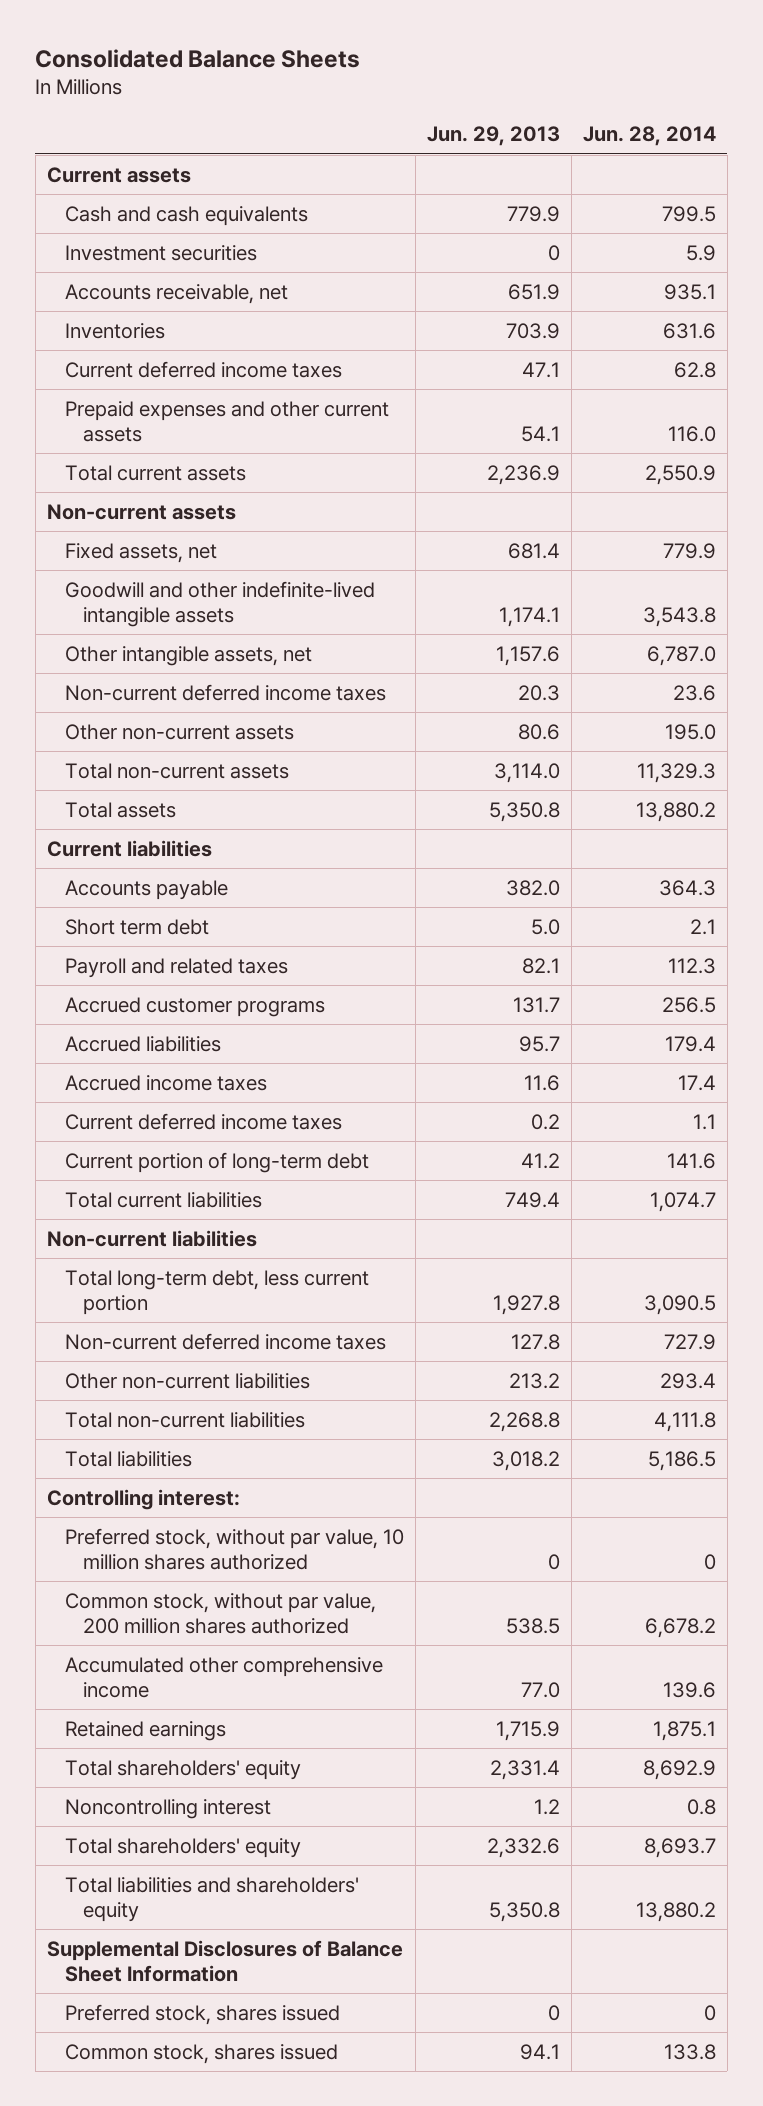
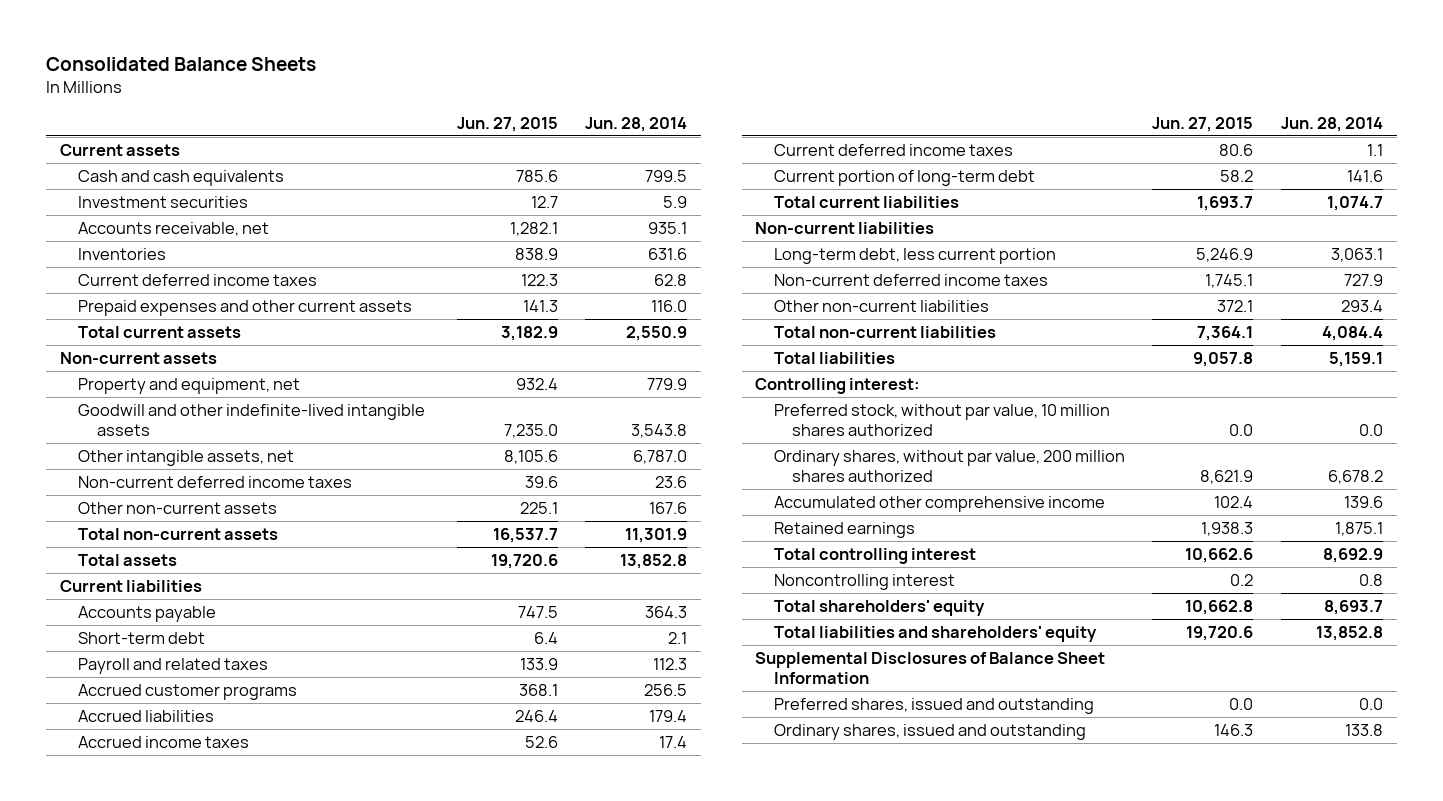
[427,126,561,147] Jun. 29, 2013 -> none
none -> [456,116,558,132] Jun. 27, 2015
[65,542,218,563] Fixed assets, net -> [78,377,301,394] Property and equipment, net
[664,723,716,740] 195.0 -> [649,501,688,514] 167.6
[636,762,716,783] 11,329.3 -> [625,527,688,543] 11,301.9
[635,801,716,822] 13,880.2 -> [620,553,688,569] 13,852.8
[65,918,210,935] Short term debt -> [78,631,206,644] Short-term debt
[65,1269,370,1315] Total long-term debt, less current portion -> [773,247,1056,264] Long-term debt, less current portion
[643,1294,716,1315] 3,090.5 -> [1330,247,1383,262] 3,063.1
[653,1411,716,1432] 4,111.8 -> [1321,325,1383,341] 4,084.4
[647,1450,716,1471] 5,186.5 -> [1328,351,1383,367] 5,159.1
[703,1553,716,1570] 0 -> [1358,424,1383,437] 0.0
[65,1592,377,1634] Common stock, without par value, 200 million shares authorized -> [773,449,1125,483] Ordinary shares, without par value, 200 million shares authorized
[65,1759,302,1780] Total shareholders' equity -> [773,547,976,564] Total controlling interest
[635,1901,716,1922] 13,880.2 -> [1315,625,1383,641] 13,852.8
[65,2003,341,2025] Preferred stock, shares issued -> [773,697,1094,714] Preferred shares, issued and outstanding
[703,2004,716,2021] 0 -> [1358,697,1383,710] 0.0
[65,2043,339,2064] Common stock, shares issued -> [773,723,1086,740] Ordinary shares, issued and outstanding

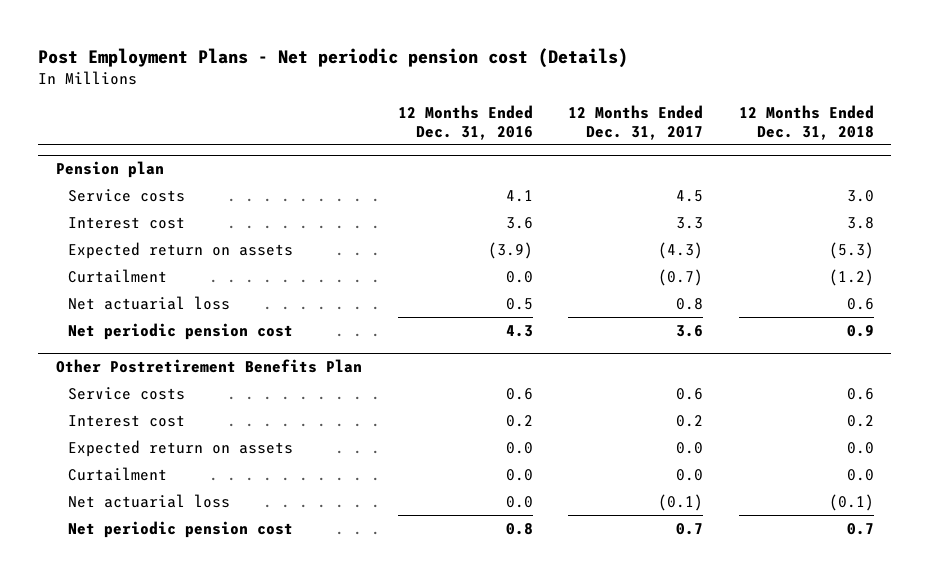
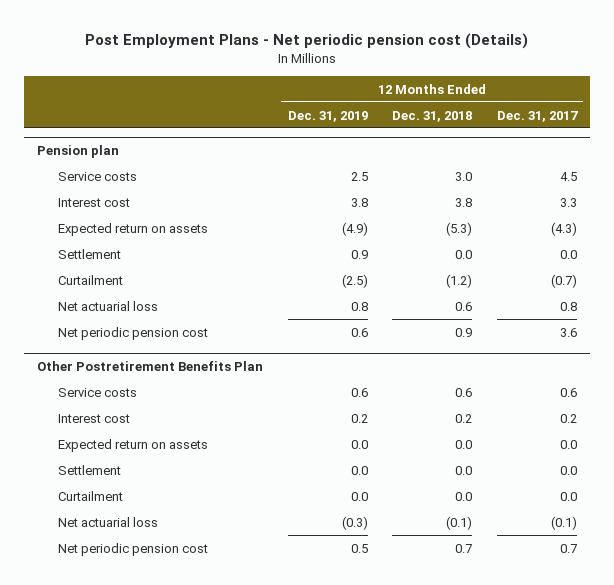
[397,105,533,140] 12 Months Ended Dec. 31, 2016 -> none
none -> [287,110,368,122] Dec. 31, 2019
none -> [57,248,121,259] Settlement
none -> [57,464,121,475] Settlement

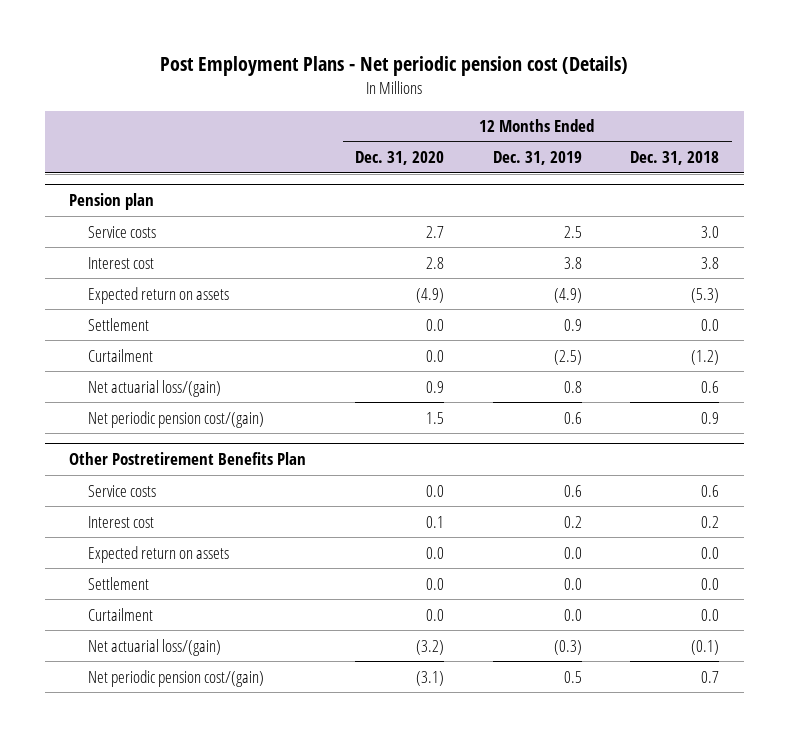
[497,110,579,122] Dec. 31, 2017 -> none
none -> [355,151,445,166] Dec. 31, 2020
[57,300,158,311] Net actuarial loss -> [87,379,221,397] Net actuarial loss/(gain)
[57,326,208,340] Net periodic pension cost -> [87,410,264,428] Net periodic pension cost/(gain)
[57,516,158,527] Net actuarial loss -> [87,638,221,656] Net actuarial loss/(gain)
[57,542,208,556] Net periodic pension cost -> [87,669,264,687] Net periodic pension cost/(gain)

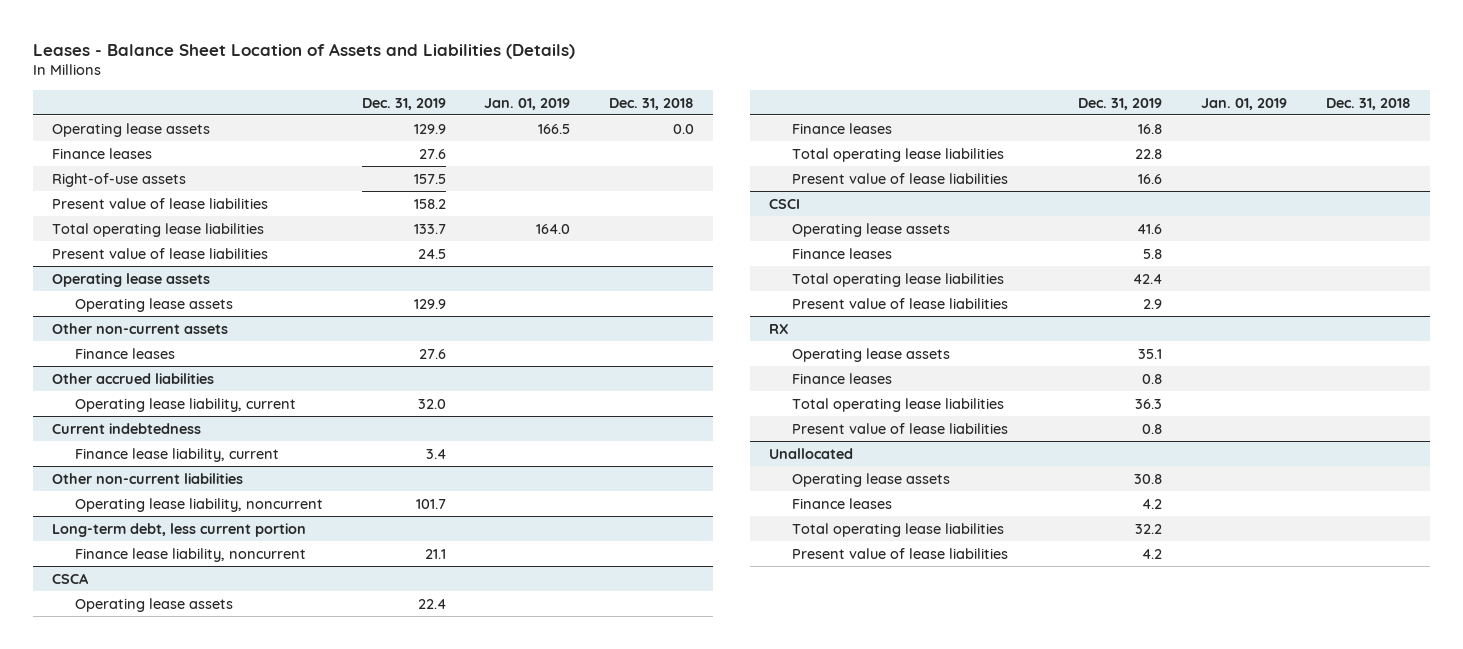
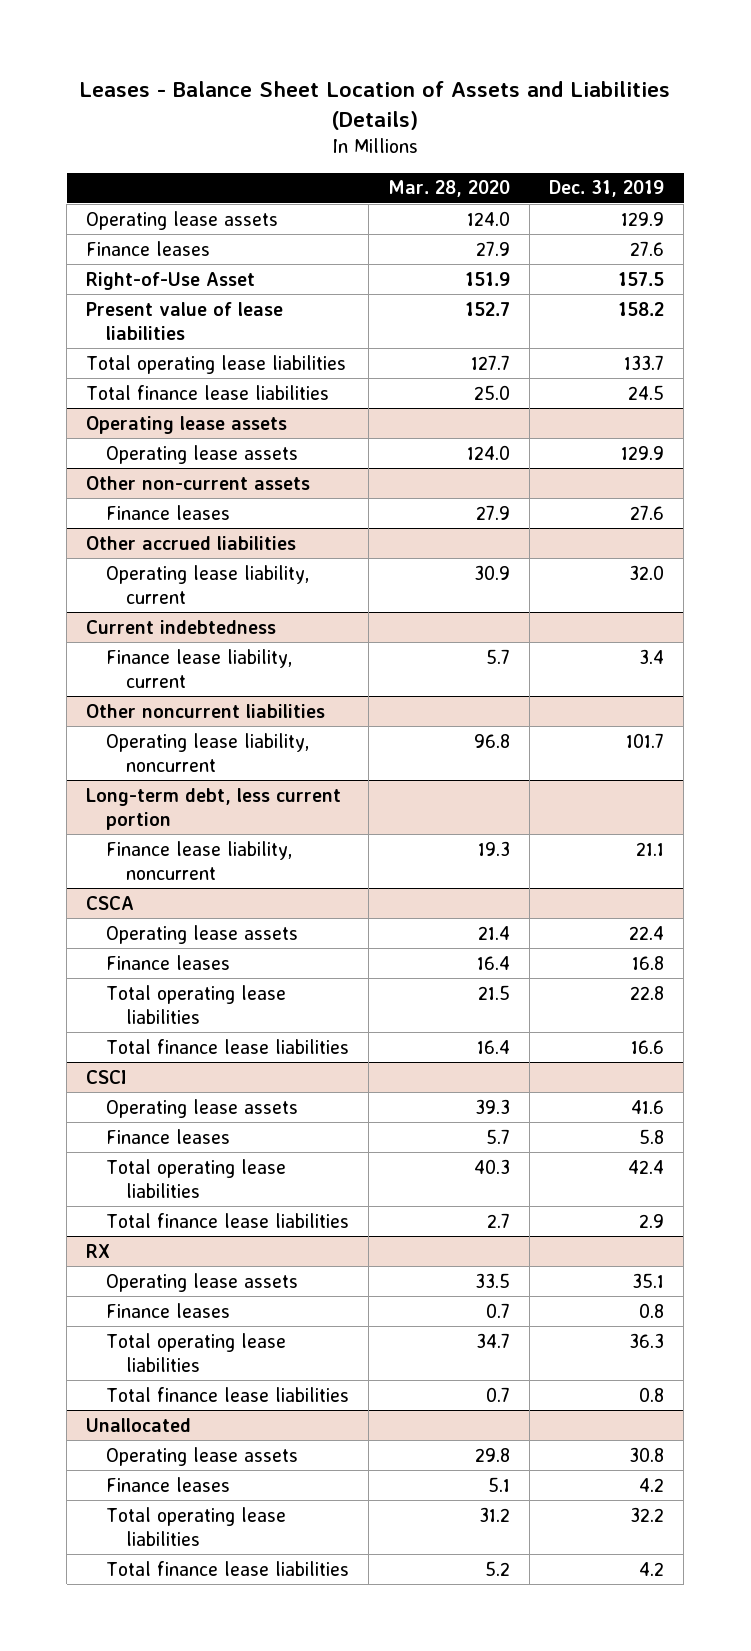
[484,97,571,110] Jan. 01, 2019 -> none
[608,97,694,110] Dec. 31, 2018 -> none
none -> [388,180,511,198] Mar. 28, 2020
[52,172,187,187] Right-of-use assets -> [86,271,256,290] Right-of-Use Asset
[52,247,269,259] Present value of lease liabilities -> [86,384,330,400] Total finance lease liabilities
[52,472,244,484] Other non-current liabilities -> [86,703,326,718] Other noncurrent liabilities
[791,172,1008,184] Present value of lease liabilities -> [106,1038,350,1054] Total finance lease liabilities
[791,297,1008,309] Present value of lease liabilities -> [106,1212,350,1228] Total finance lease liabilities
[791,422,1008,434] Present value of lease liabilities -> [106,1386,350,1402] Total finance lease liabilities
[791,547,1008,559] Present value of lease liabilities -> [106,1560,350,1576] Total finance lease liabilities

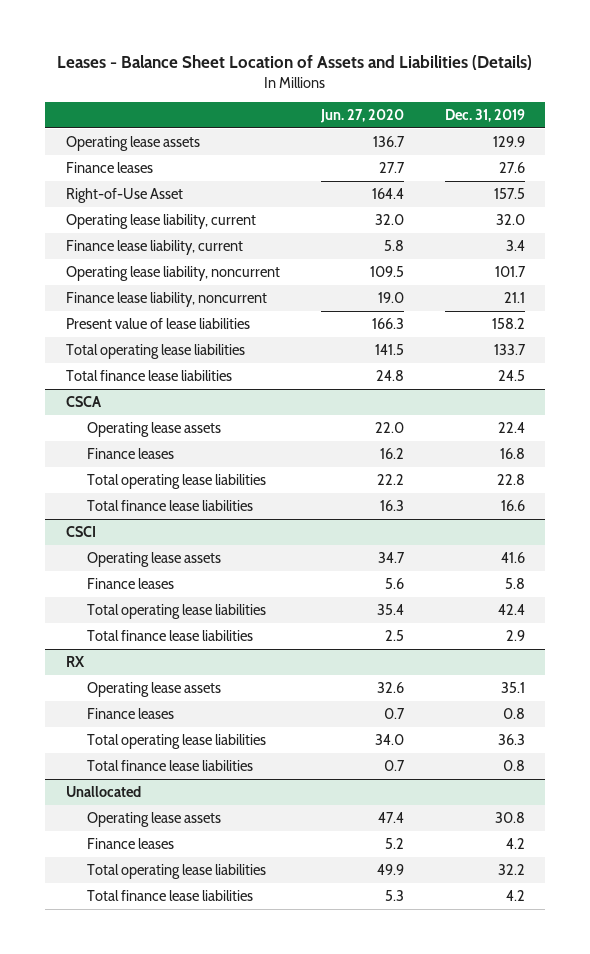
[388,180,511,198] Mar. 28, 2020 -> none
none -> [319,109,404,124] Jun. 27, 2020
[86,415,288,434] Operating lease assets -> none
[106,444,299,464] Operating lease assets -> none
[86,475,311,490] Other non-current assets -> none
[106,504,231,520] Finance leases -> none
[86,535,297,550] Other accrued liabilities -> none
[86,619,277,634] Current indebtedness -> none
[86,703,326,718] Other noncurrent liabilities -> none
[86,787,342,830] Long-term debt, less current portion -> none
[86,301,284,340] Present value of lease liabilities -> [65,317,250,329] Present value of lease liabilities
[86,354,347,374] Total operating lease liabilities -> [65,343,245,359] Total operating lease liabilities
[86,384,330,400] Total finance lease liabilities -> [65,369,232,381] Total finance lease liabilities

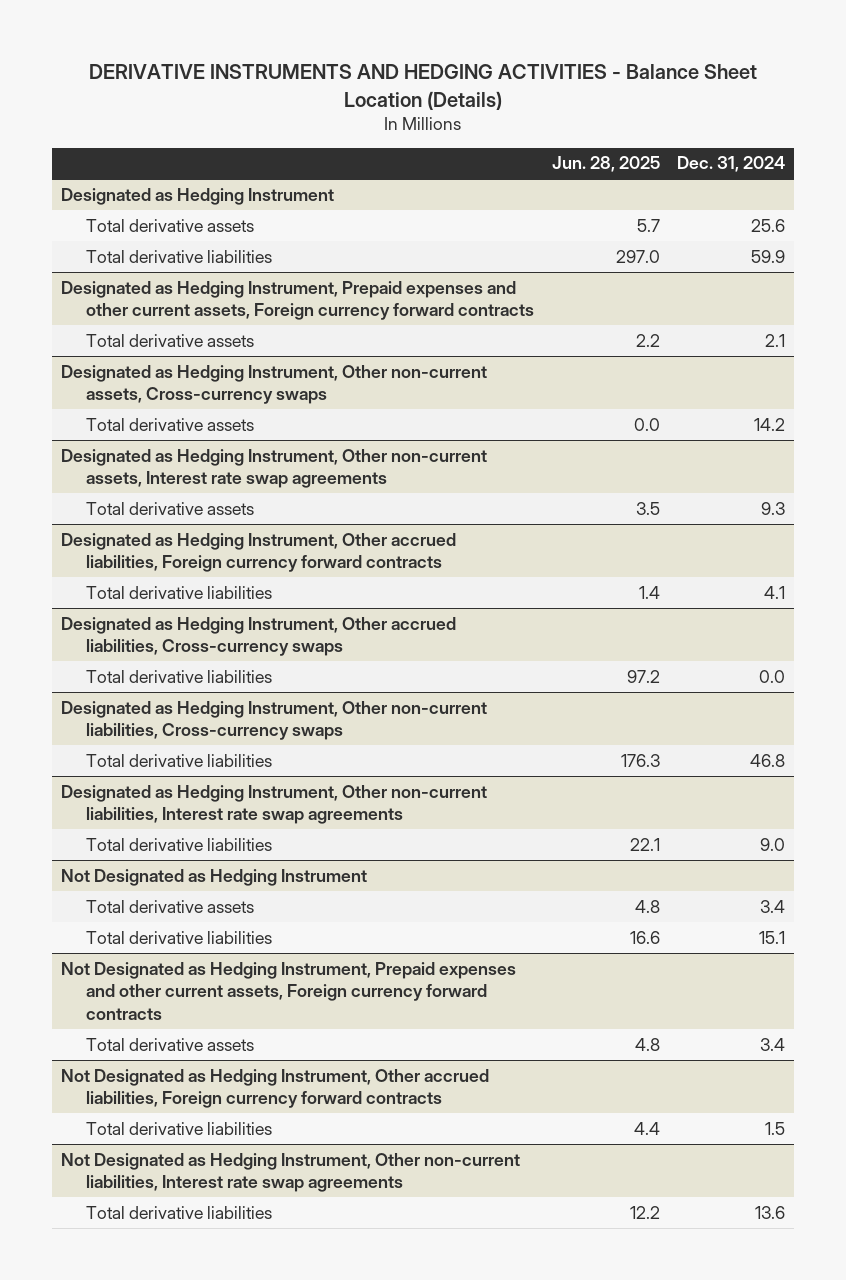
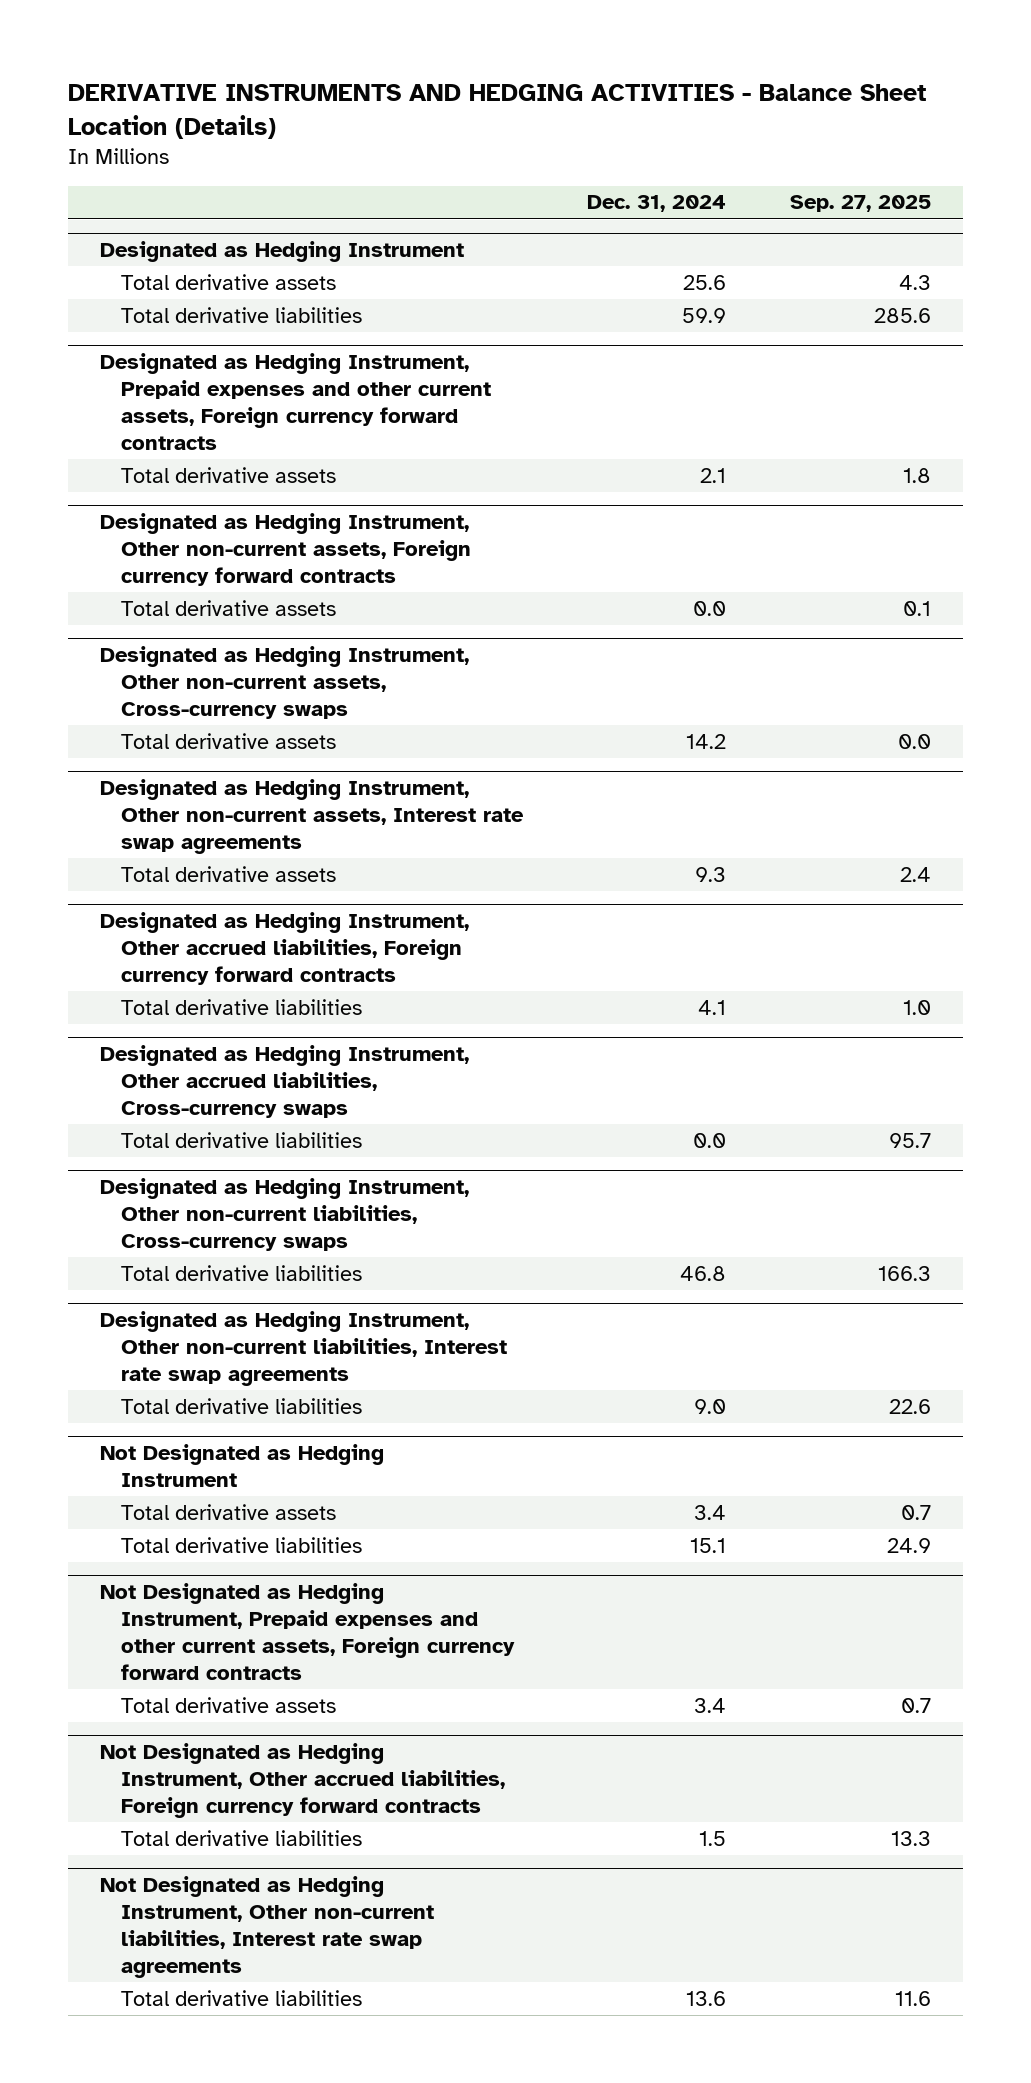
[551,156,660,173] Jun. 28, 2025 -> none
none -> [790,195,932,213] Sep. 27, 2025
none -> [99,513,472,587] Designated as Hedging Instrument, Other non-current assets, Foreign currency forward contracts
none -> [121,599,337,616] Total derivative assets

